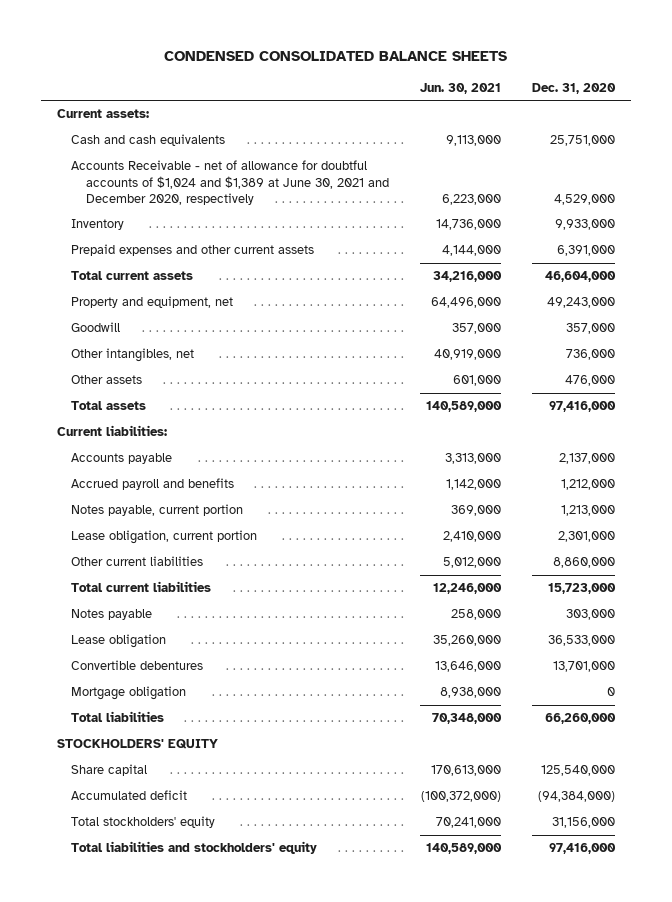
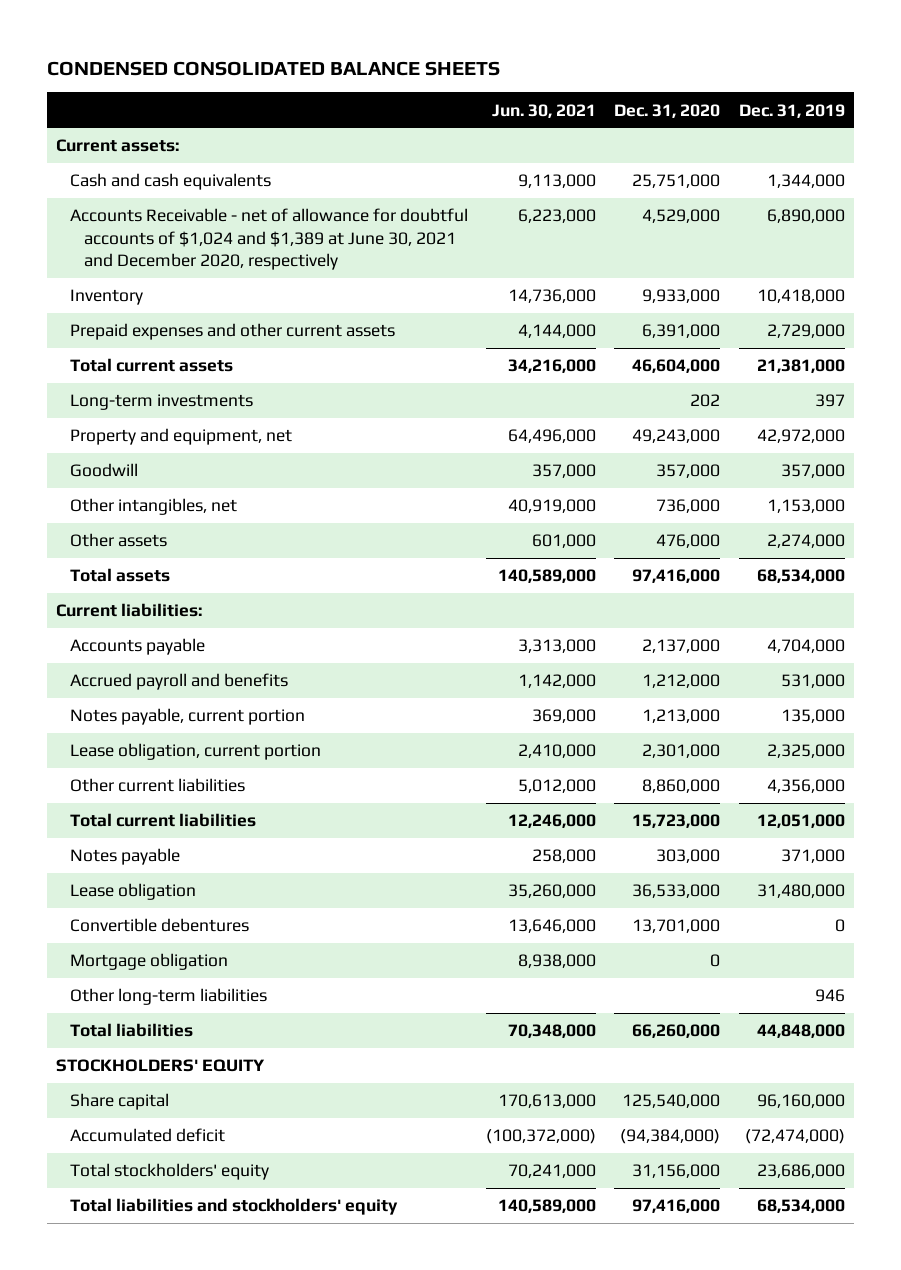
none -> [738,103,845,118] Dec. 31, 2019
none -> [70,394,254,411] Long-term investments
none -> [70,988,268,1006] Other long-term liabilities

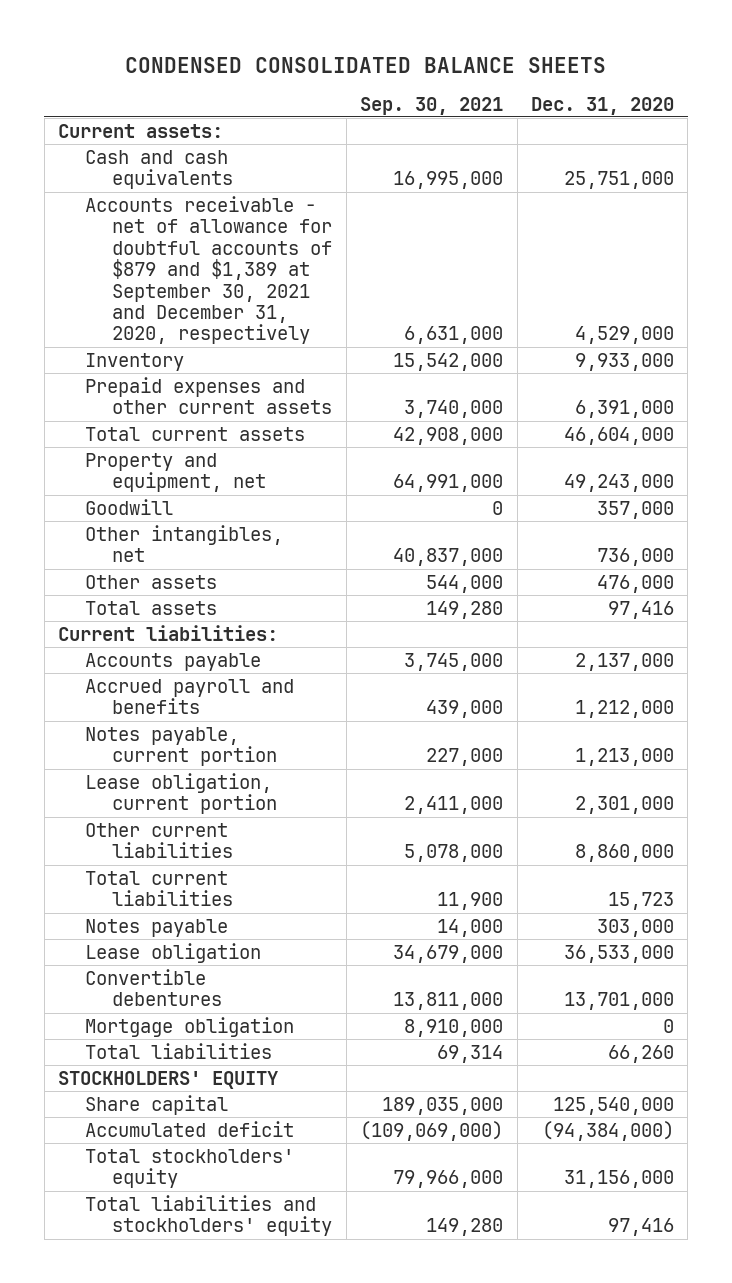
[492,103,597,118] Jun. 30, 2021 -> none
[738,103,845,118] Dec. 31, 2019 -> none
none -> [360,96,504,115] Sep. 30, 2021
[70,208,469,271] Accounts Receivable - net of allowance for doubtful accounts of $1,024 and $1,389 at June 30, 2021 and December 2020, respectively -> [85,195,333,345] Accounts receivable - net of allowance for doubtful accounts of $879 and $1,389 at September 30, 2021 and December 31, 2020, respectively
[70,394,254,411] Long-term investments -> none
[632,569,721,584] 97,416,000 -> [607,600,674,619] 97,416
[632,814,721,829] 15,723,000 -> [607,892,674,911] 15,723
[70,988,268,1006] Other long-term liabilities -> none
[632,1024,721,1039] 66,260,000 -> [607,1044,674,1063] 66,260
[632,1199,721,1214] 97,416,000 -> [607,1218,674,1237] 97,416

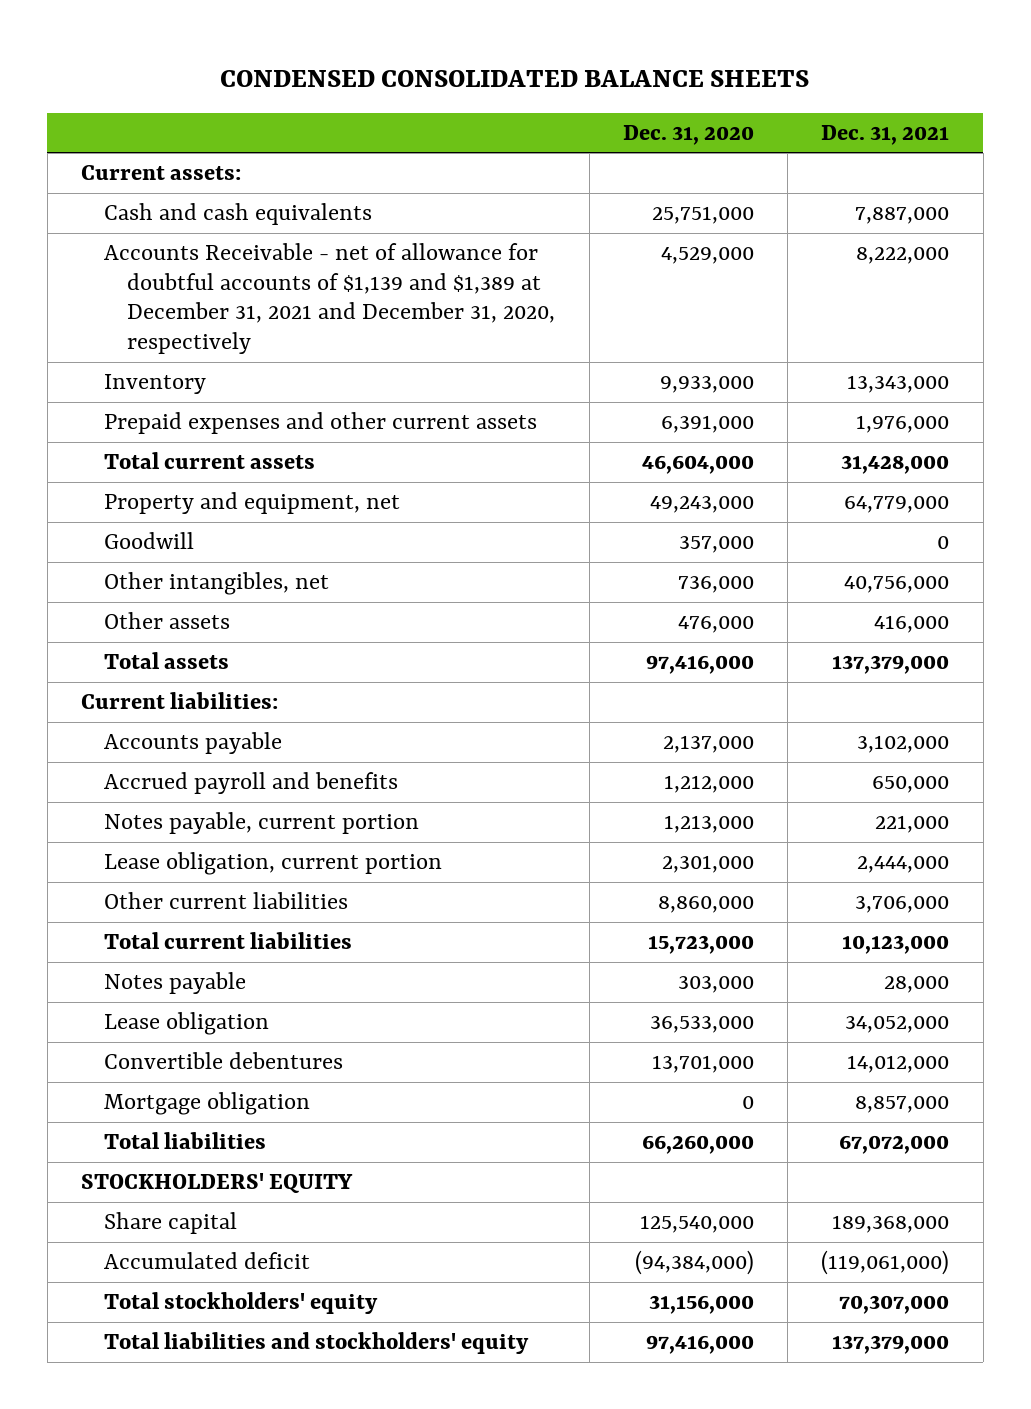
[360,96,504,115] Sep. 30, 2021 -> none
none -> [821,124,950,145] Dec. 31, 2021
[85,195,333,345] Accounts receivable - net of allowance for doubtful accounts of $879 and $1,389 at September 30, 2021 and December 31, 2020, respectively -> [104,243,556,355] Accounts Receivable - net of allowance for doubtful accounts of $1,139 and $1,389 at December 31, 2021 and December 31, 2020, respectively
[607,600,674,619] 97,416 -> [645,655,754,675] 97,416,000
[607,892,674,911] 15,723 -> [647,935,754,955] 15,723,000
[607,1044,674,1063] 66,260 -> [641,1135,754,1155] 66,260,000
[607,1218,674,1237] 97,416 -> [645,1335,754,1355] 97,416,000

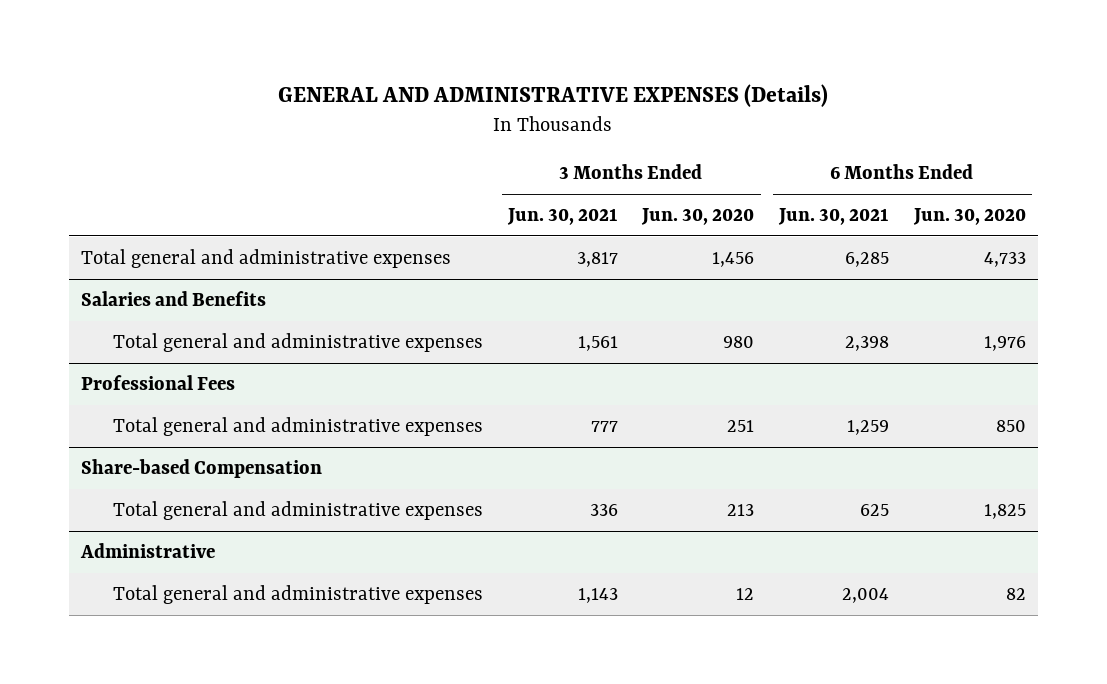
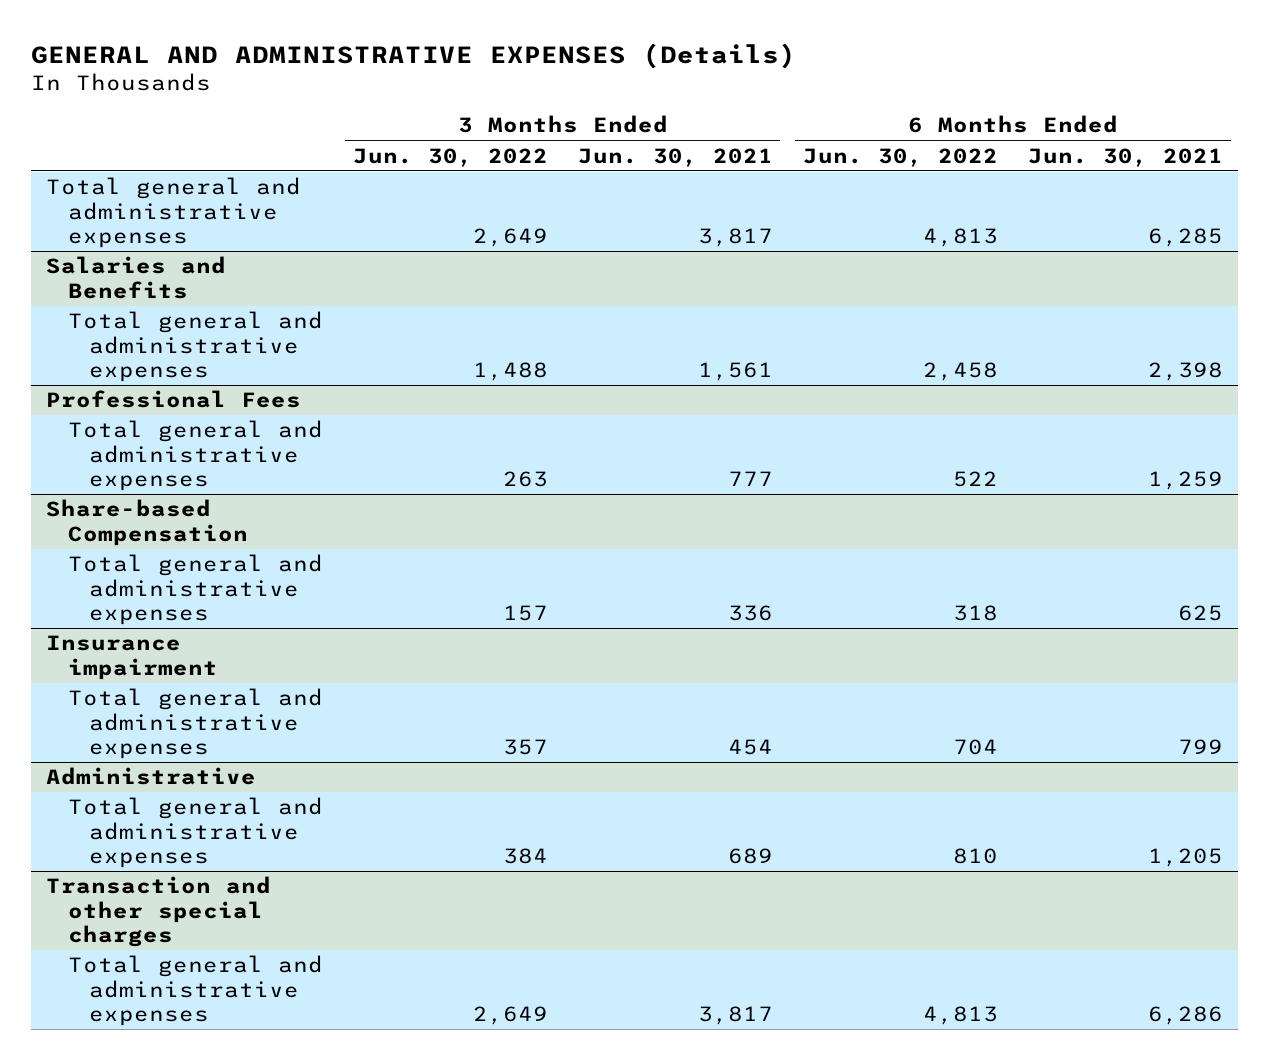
[641,208,755,226] Jun. 30, 2020 -> none
[912,208,1026,226] Jun. 30, 2020 -> none
none -> [352,147,548,167] Jun. 30, 2022
none -> [803,147,999,167] Jun. 30, 2022
none -> [46,635,218,680] Insurance impairment
none -> [67,688,323,760] Total general and administrative expenses
[577,588,618,604] 1,143 -> [727,848,773,865] 689
[841,588,889,604] 2,004 -> [1148,848,1224,868] 1,205
none -> [46,876,272,948] Transaction and other special charges
none -> [67,955,323,1027] Total general and administrative expenses

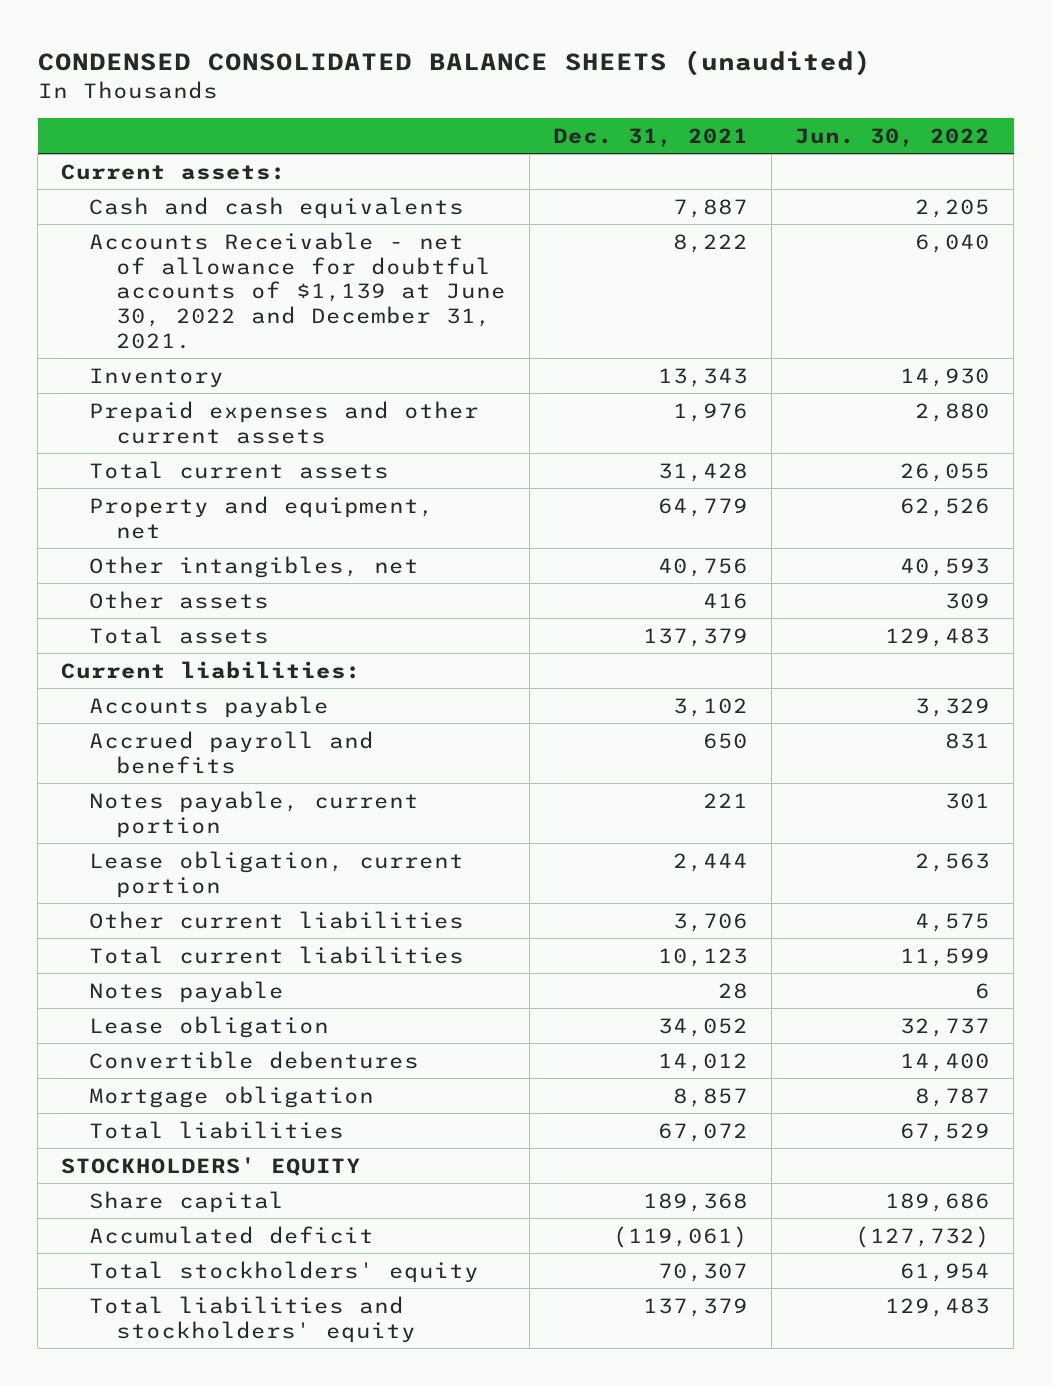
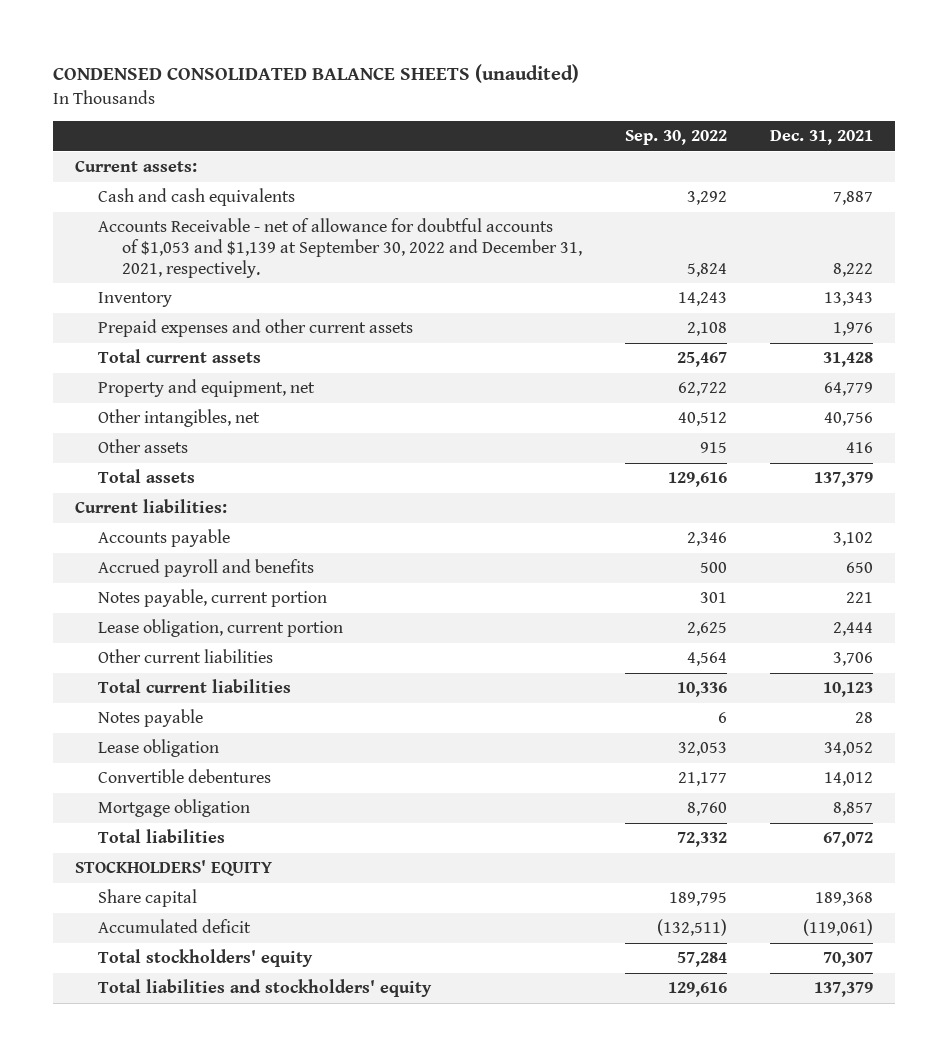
[795,127,991,147] Jun. 30, 2022 -> none
none -> [624,130,727,146] Sep. 30, 2022
[88,231,506,349] Accounts Receivable - net of allowance for doubtful accounts of $1,139 at June 30, 2022 and December 31, 2021. -> [98,218,582,278] Accounts Receivable - net of allowance for doubtful accounts of $1,053 and $1,139 at September 30, 2022 and December 31, 2021, respectively.

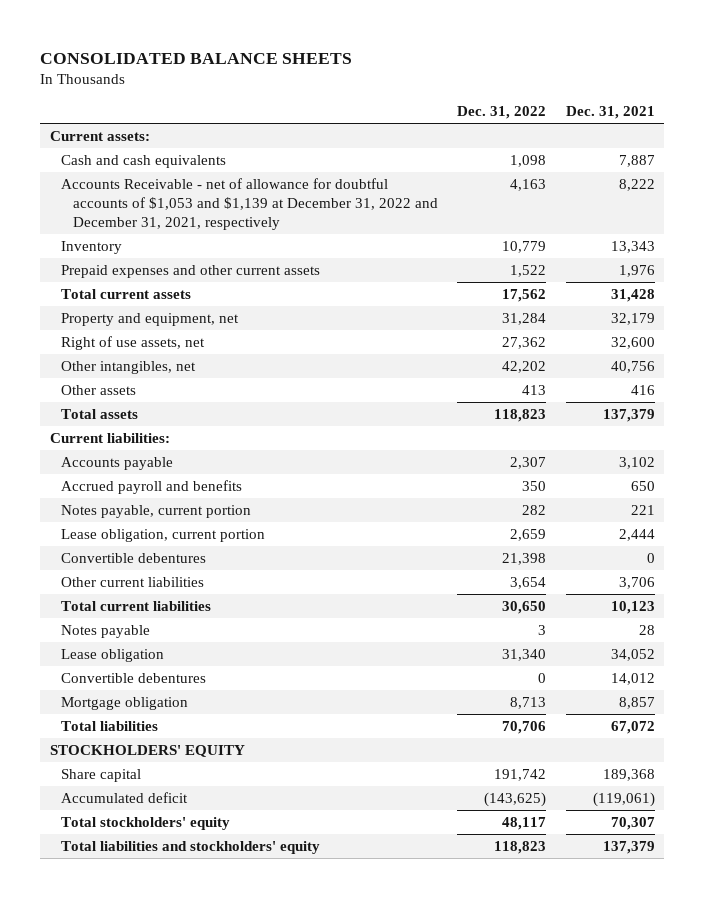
[53,64,580,84] CONDENSED CONSOLIDATED BALANCE SHEETS (unaudited) -> [40,52,353,64] CONSOLIDATED BALANCE SHEETS
[624,130,727,146] Sep. 30, 2022 -> none
none -> [457,106,547,120] Dec. 31, 2022
[98,218,582,278] Accounts Receivable - net of allowance for doubtful accounts of $1,053 and $1,139 at September 30, 2022 and December 31, 2021, respectively. -> [61,178,438,231] Accounts Receivable - net of allowance for doubtful accounts of $1,053 and $1,139 at December 31, 2022 and December 31, 2021, respectively
[824,382,874,397] 64,779 -> [610,313,655,326] 32,179
none -> [61,336,206,351] Right of use assets, net
none -> [61,553,207,564] Convertible debentures

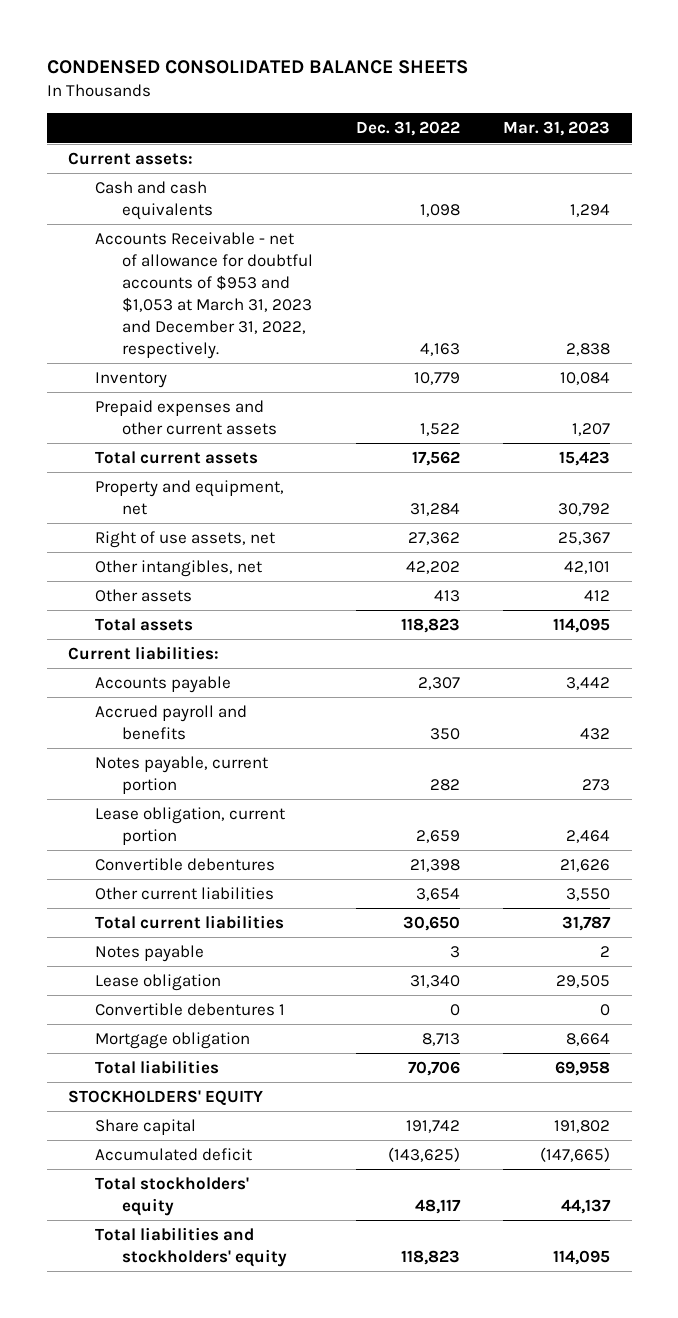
[40,52,353,64] CONSOLIDATED BALANCE SHEETS -> [46,60,468,75] CONDENSED CONSOLIDATED BALANCE SHEETS
[565,106,655,120] Dec. 31, 2021 -> none
none -> [503,121,611,137] Mar. 31, 2023
[61,178,438,231] Accounts Receivable - net of allowance for doubtful accounts of $1,053 and $1,139 at December 31, 2022 and December 31, 2021, respectively -> [95,231,314,359] Accounts Receivable - net of allowance for doubtful accounts of $953 and $1,053 at March 31, 2023 and December 31, 2022, respectively.
[61,673,207,684] Convertible debentures -> [95,1002,286,1016] Convertible debentures 1

